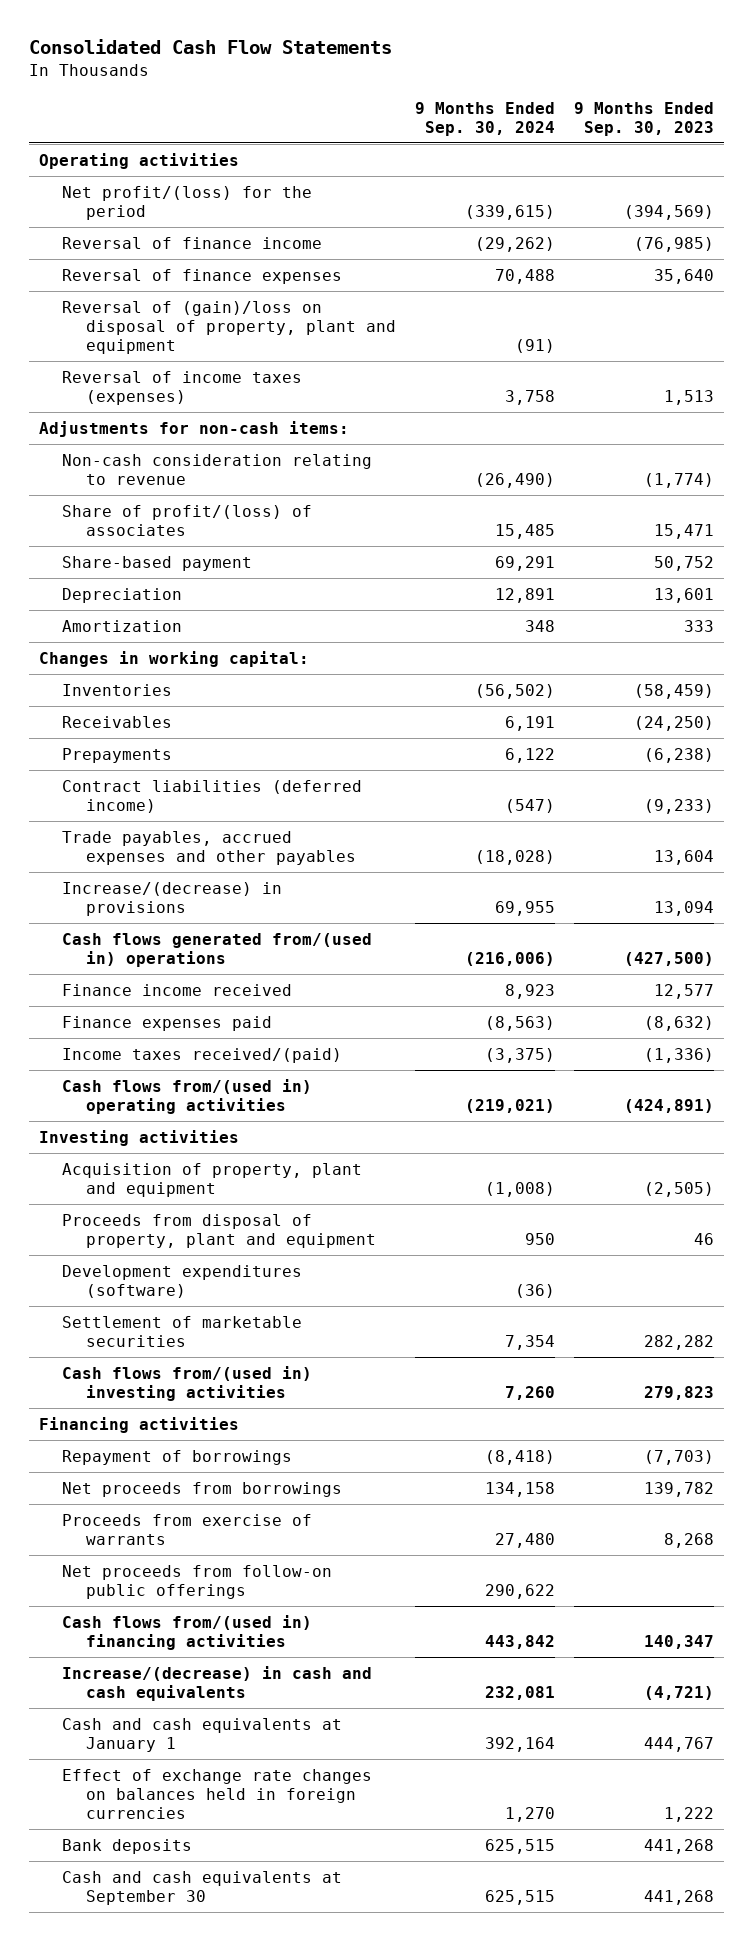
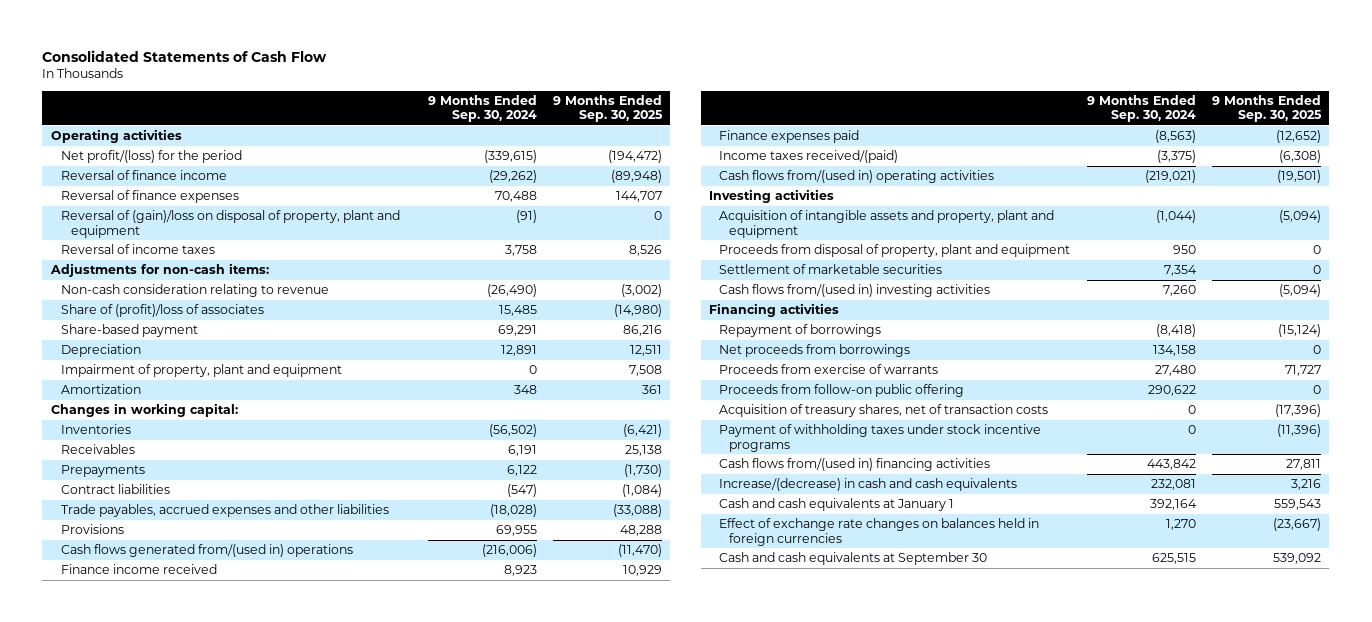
[29,39,393,55] Consolidated Cash Flow Statements -> [42,49,328,62] Consolidated Statements of Cash Flow
[574,101,715,136] 9 Months Ended Sep. 30, 2023 -> none
none -> [553,94,664,123] 9 Months Ended Sep. 30, 2025
[62,370,303,405] Reversal of income taxes (expenses) -> [60,244,215,255] Reversal of income taxes
[62,504,313,536] Share of profit/(loss) of associates -> [60,304,264,318] Share of (profit)/loss of associates
none -> [60,364,342,378] Impairment of property, plant and equipment
[62,779,363,813] Contract liabilities (deferred income) -> [60,484,170,495] Contract liabilities
[62,830,356,865] Trade payables, accrued expenses and other payables -> [60,504,389,518] Trade payables, accrued expenses and other liabilities
[62,881,283,916] Increase/(decrease) in provisions -> [60,524,124,535] Provisions
[62,1162,363,1197] Acquisition of property, plant and equipment -> [719,210,1055,238] Acquisition of intangible assets and property, plant and equipment
[485,1181,556,1197] (1,008) -> [1155,210,1196,224] (1,044)
[62,1264,303,1298] Development expenditures (software) -> none
[62,1564,333,1599] Net proceeds from follow-on public offerings -> [719,384,965,398] Proceeds from follow-on public offering
none -> [719,404,1049,418] Acquisition of treasury shares, net of transaction costs
none -> [719,424,1042,452] Payment of withholding taxes under stock incentive programs
[62,1838,193,1854] Bank deposits -> none

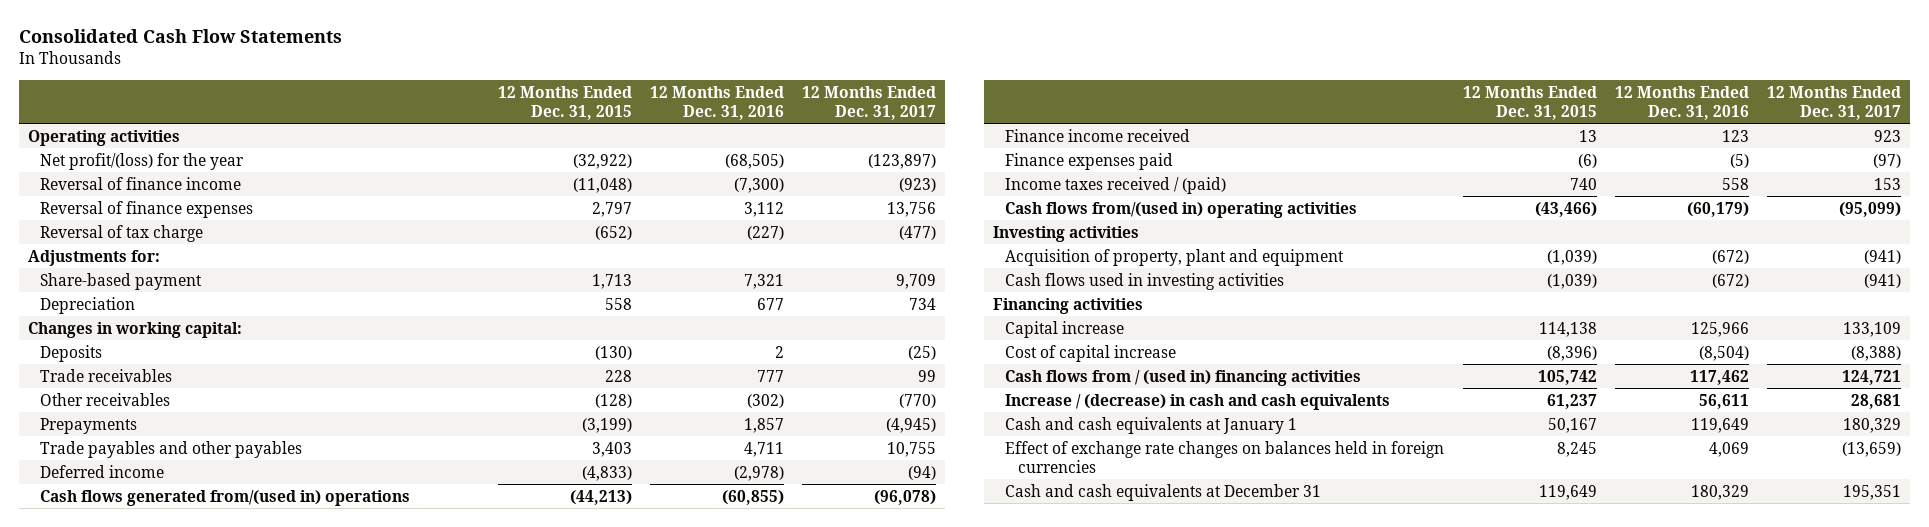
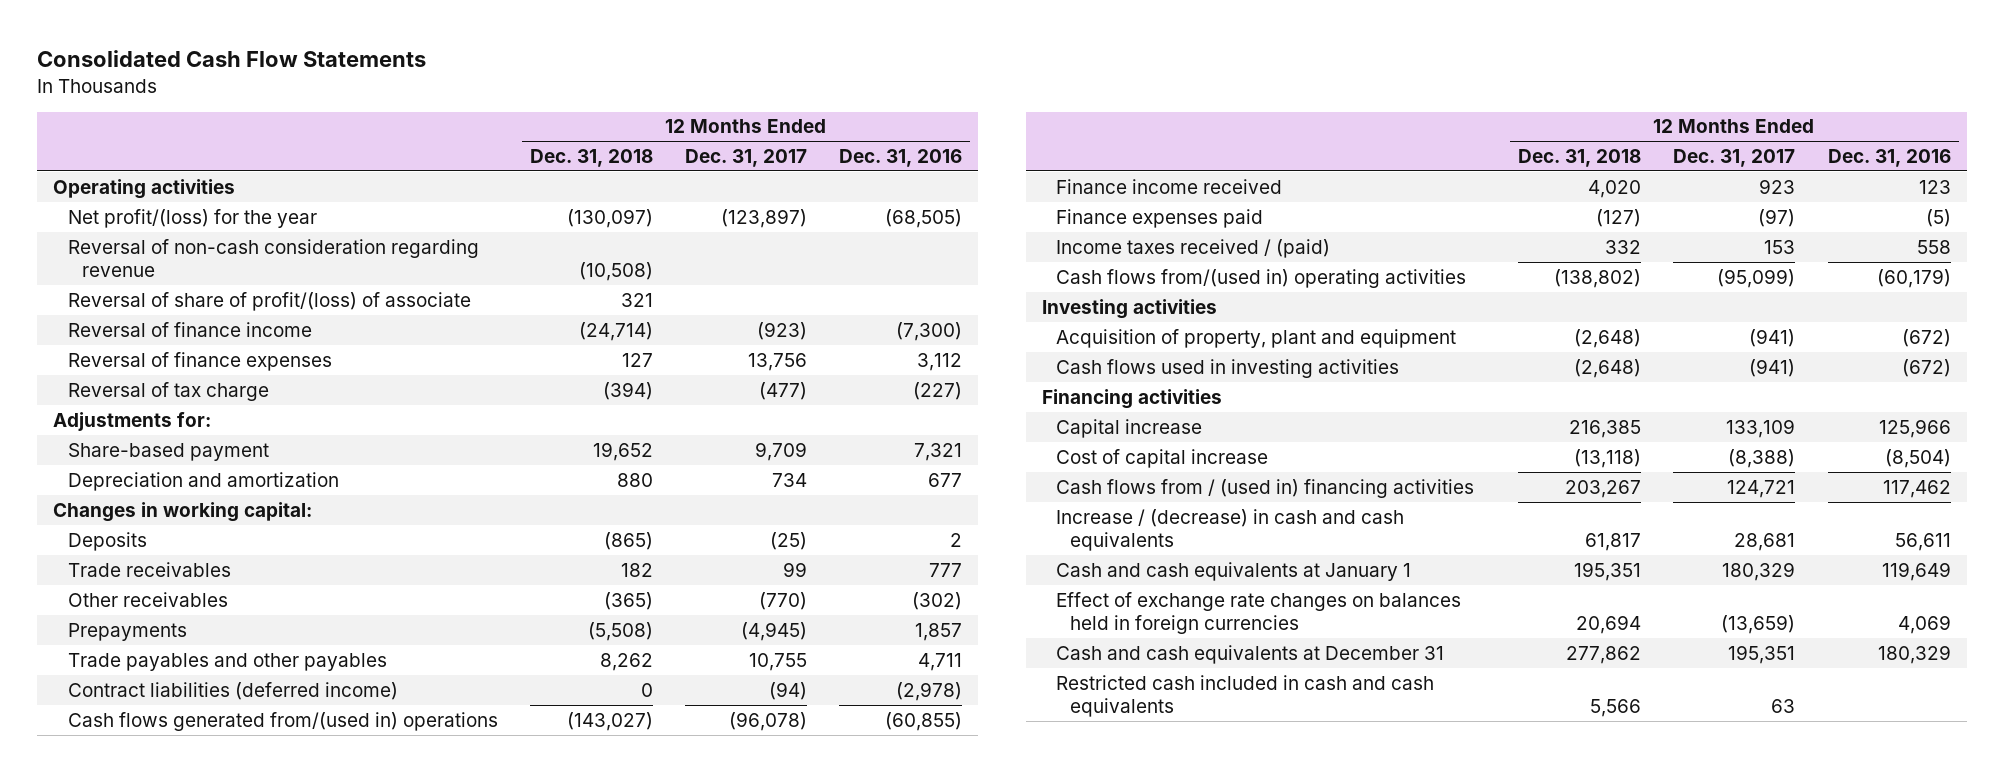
[497,85,632,120] 12 Months Ended Dec. 31, 2015 -> none
none -> [529,148,653,167] Dec. 31, 2018
none -> [67,238,479,277] Reversal of non-cash consideration regarding revenue
none -> [67,291,471,311] Reversal of share of profit/(loss) of associate
[40,296,136,314] Depreciation -> [67,471,339,491] Depreciation and amortization
[40,464,165,478] Deferred income -> [67,681,398,700] Contract liabilities (deferred income)
none -> [1056,674,1435,717] Restricted cash included in cash and cash equivalents

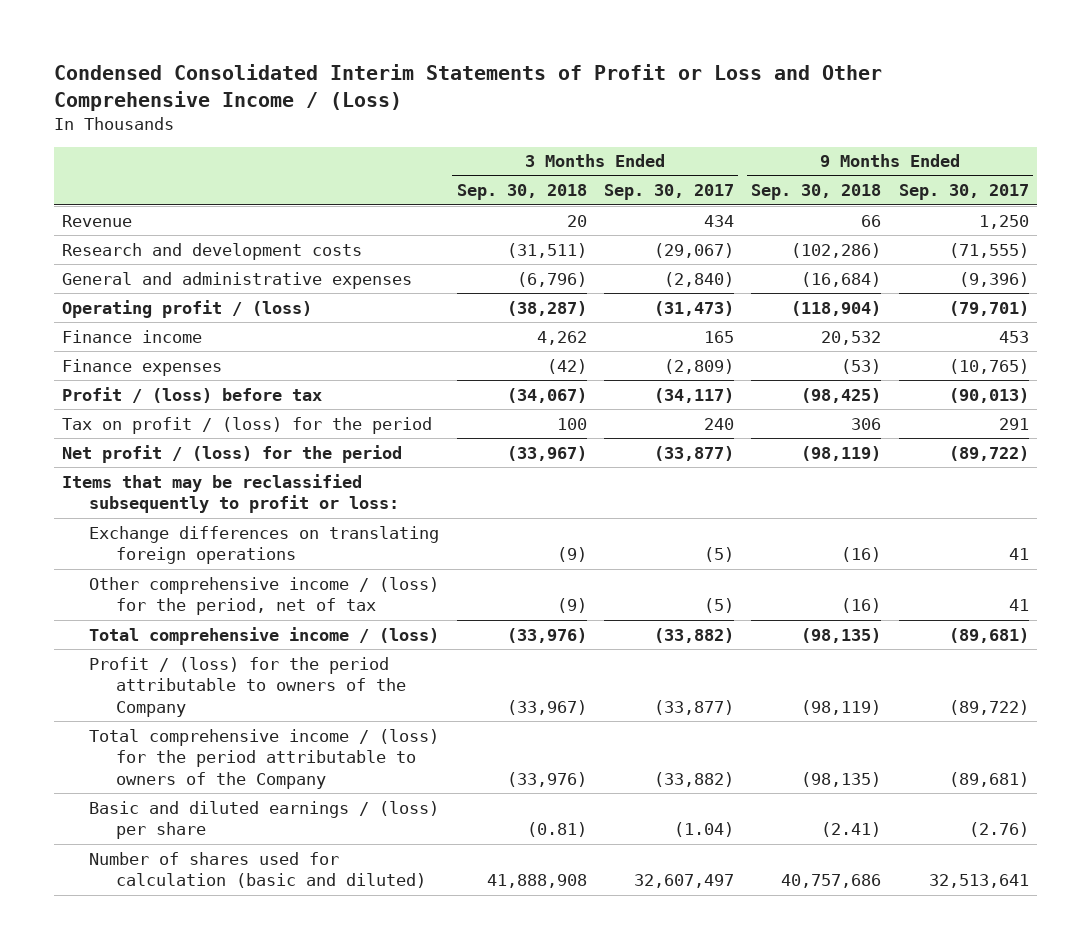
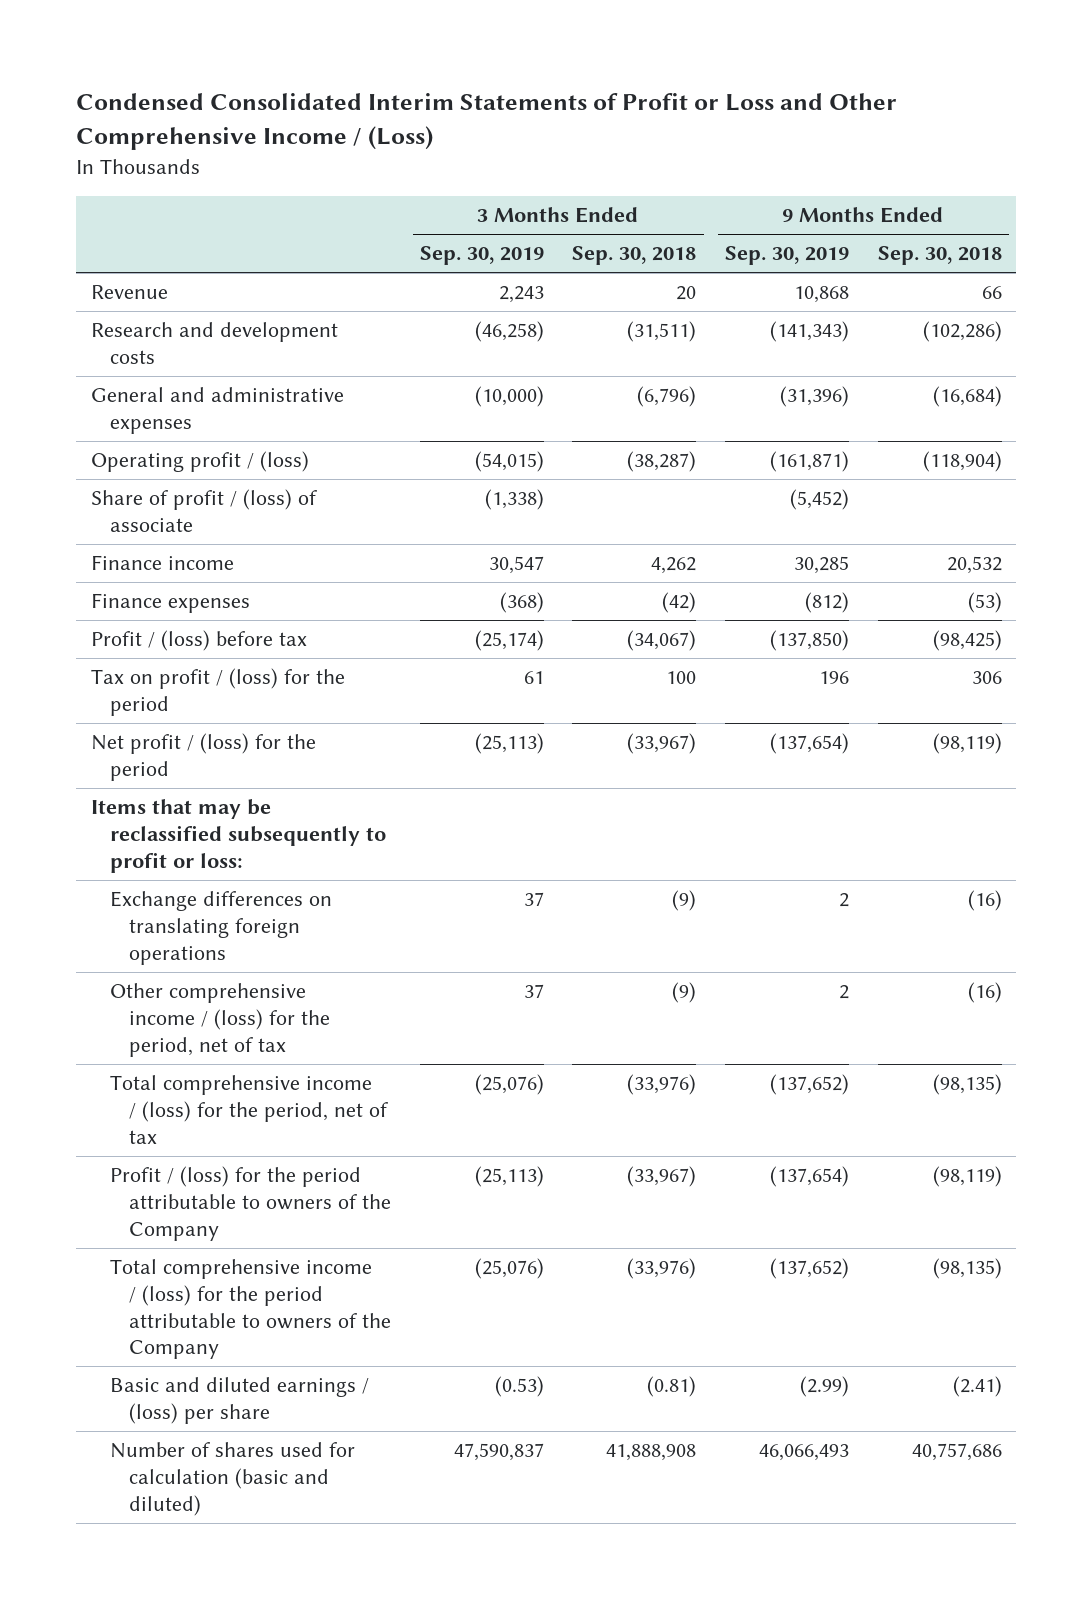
[603,184,734,201] Sep. 30, 2017 -> none
[898,184,1029,201] Sep. 30, 2017 -> none
none -> [419,246,544,266] Sep. 30, 2019
none -> [725,246,850,266] Sep. 30, 2019
none -> [90,489,317,532] Share of profit / (loss) of associate
[89,626,440,645] Total comprehensive income / (loss) -> [109,1075,389,1144] Total comprehensive income / (loss) for the period, net of tax

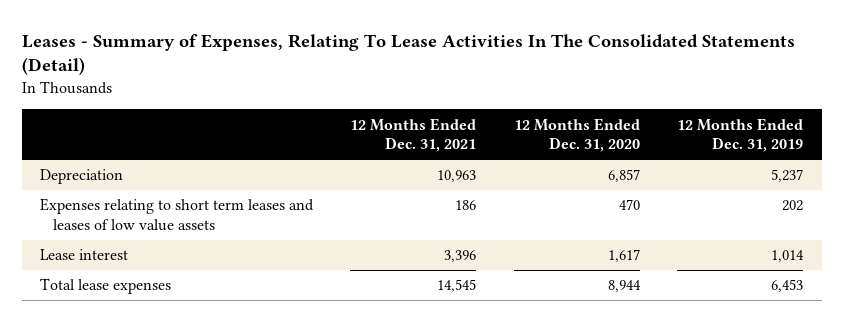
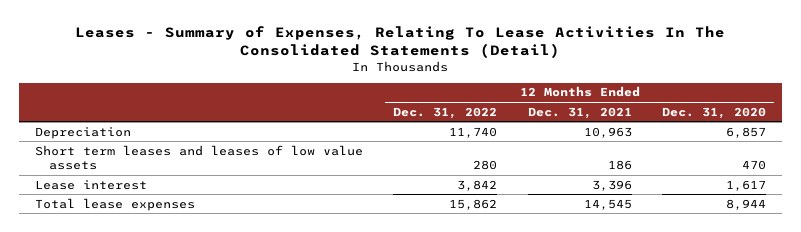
[676,117,803,153] 12 Months Ended Dec. 31, 2019 -> none
none -> [393,106,498,119] Dec. 31, 2022
[40,198,315,231] Expenses relating to short term leases and leases of low value assets -> [34,144,363,171] Short term leases and leases of low value assets

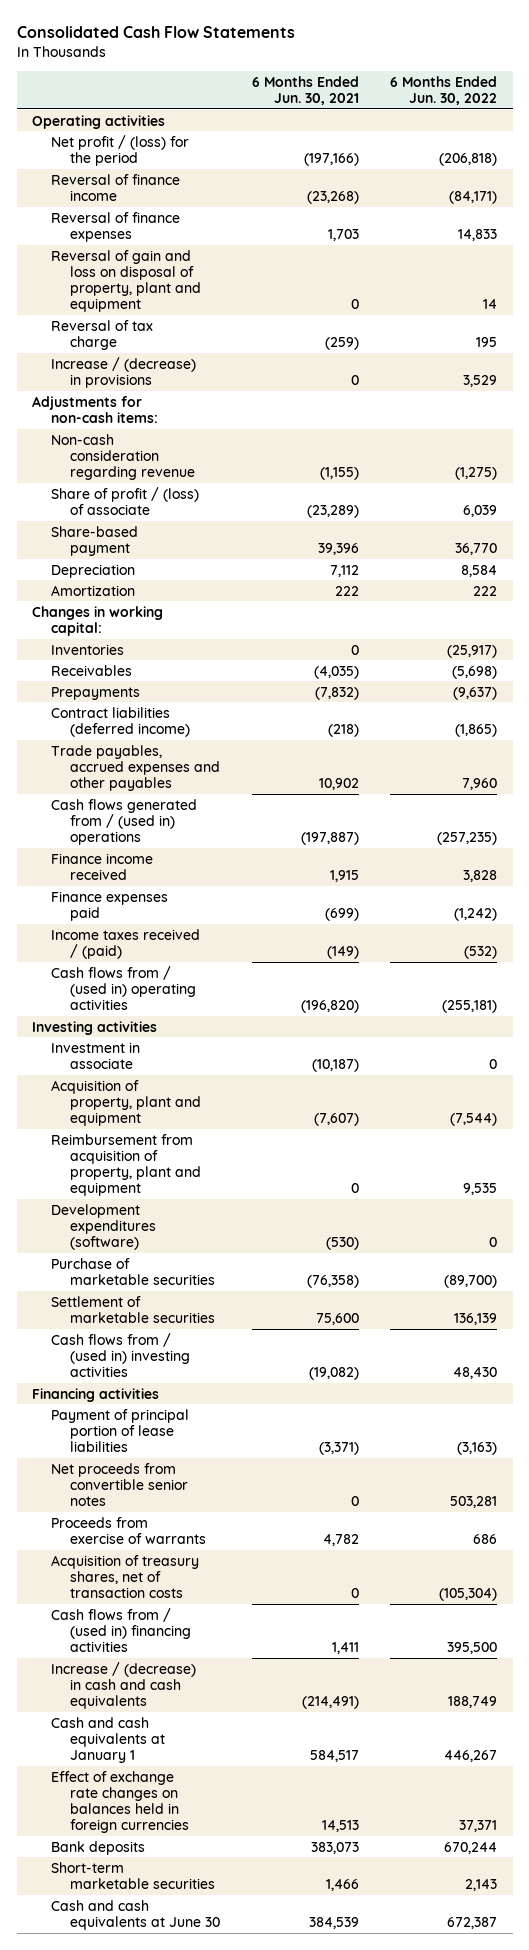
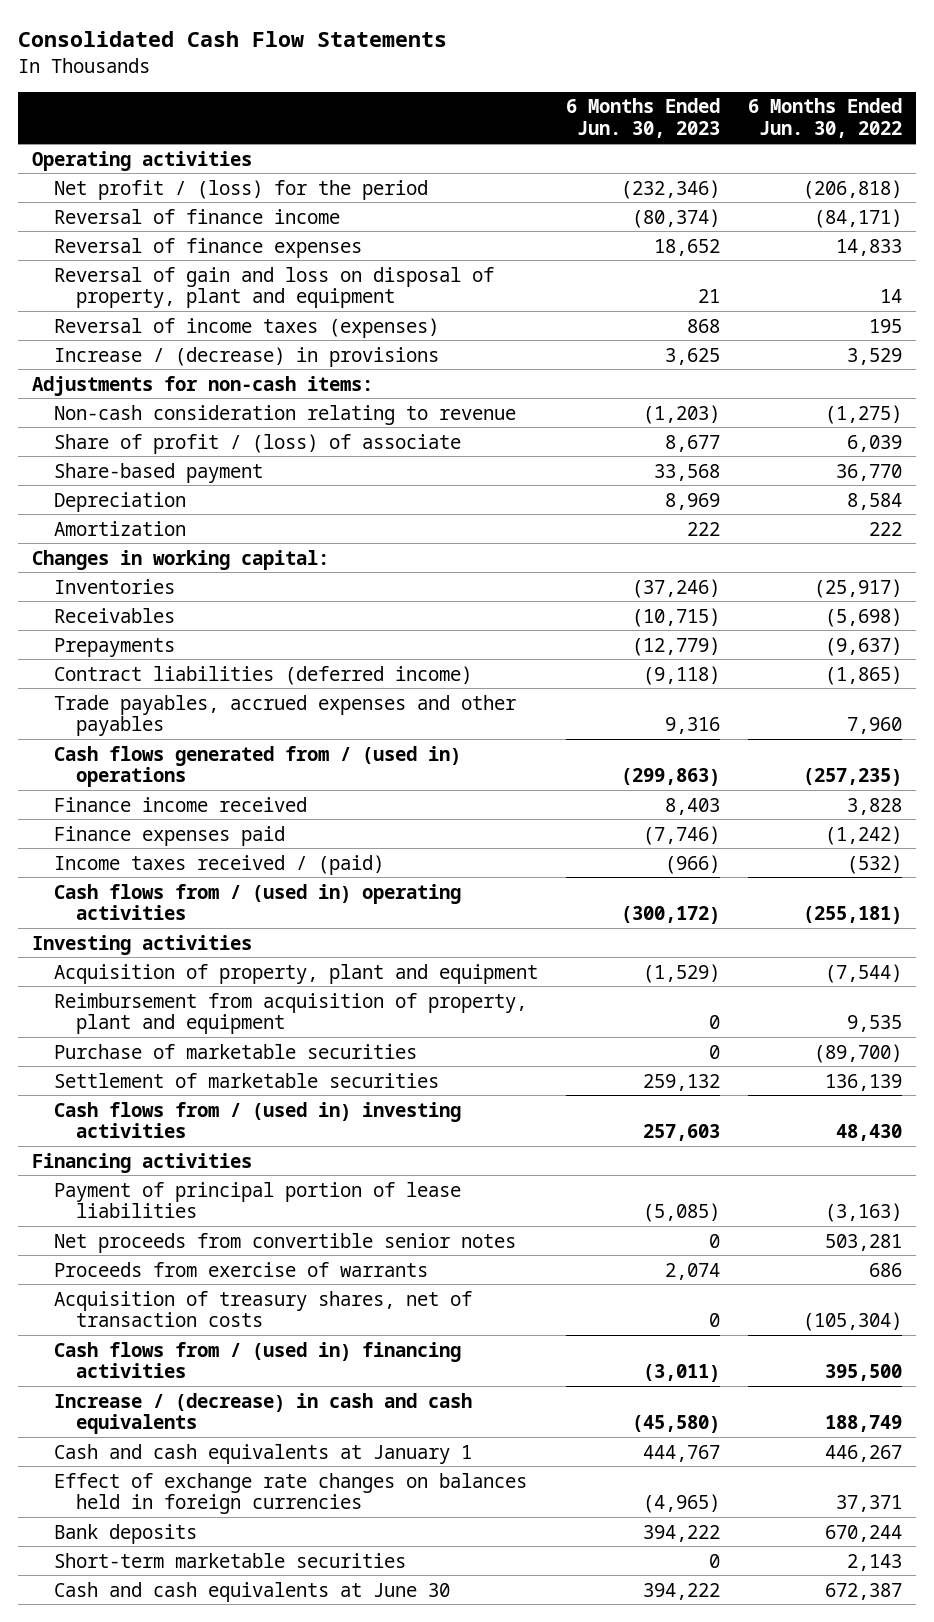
[251,75,359,105] 6 Months Ended Jun. 30, 2021 -> none
none -> [566,98,721,139] 6 Months Ended Jun. 30, 2023
[51,319,154,350] Reversal of tax charge -> [54,317,440,338] Reversal of income taxes (expenses)
[51,433,196,481] Non-cash consideration regarding revenue -> [54,404,517,425] Non-cash consideration relating to revenue
[51,1041,141,1069] Investment in associate -> none
[51,1203,157,1251] Development expenditures (software) -> none

